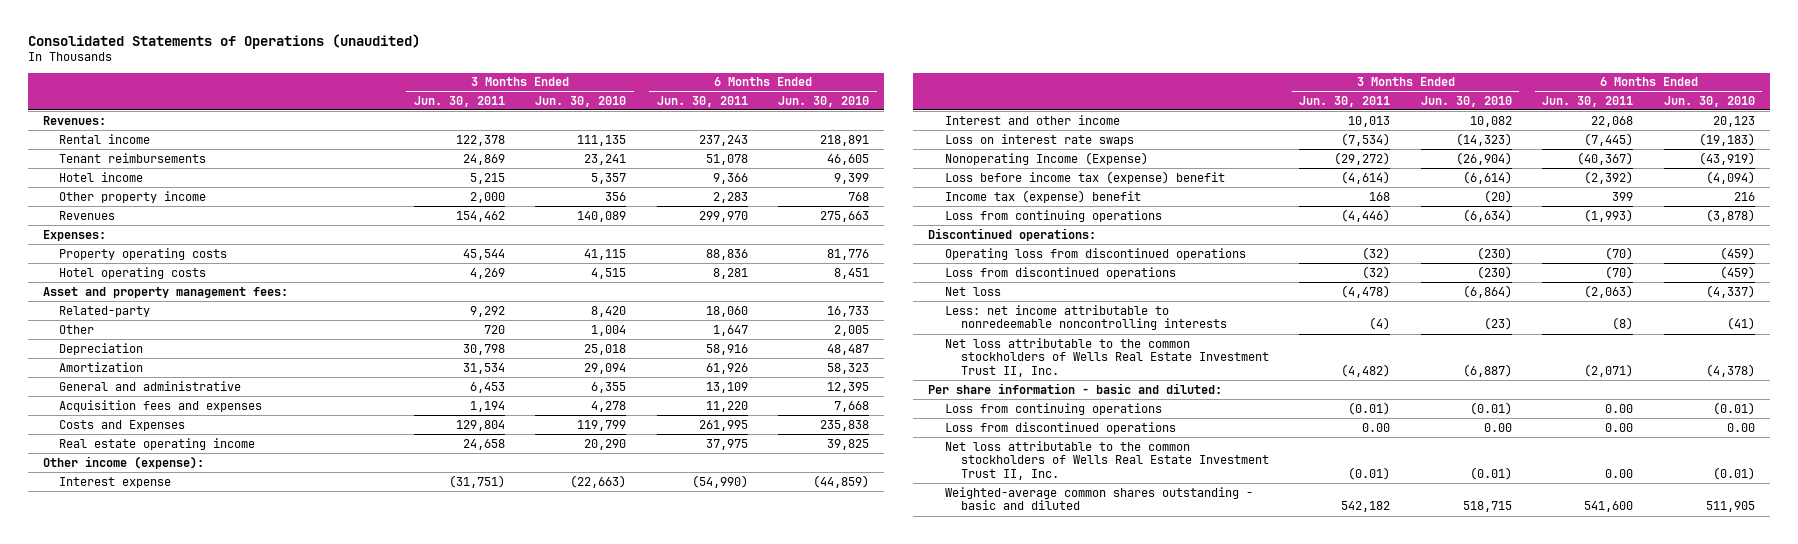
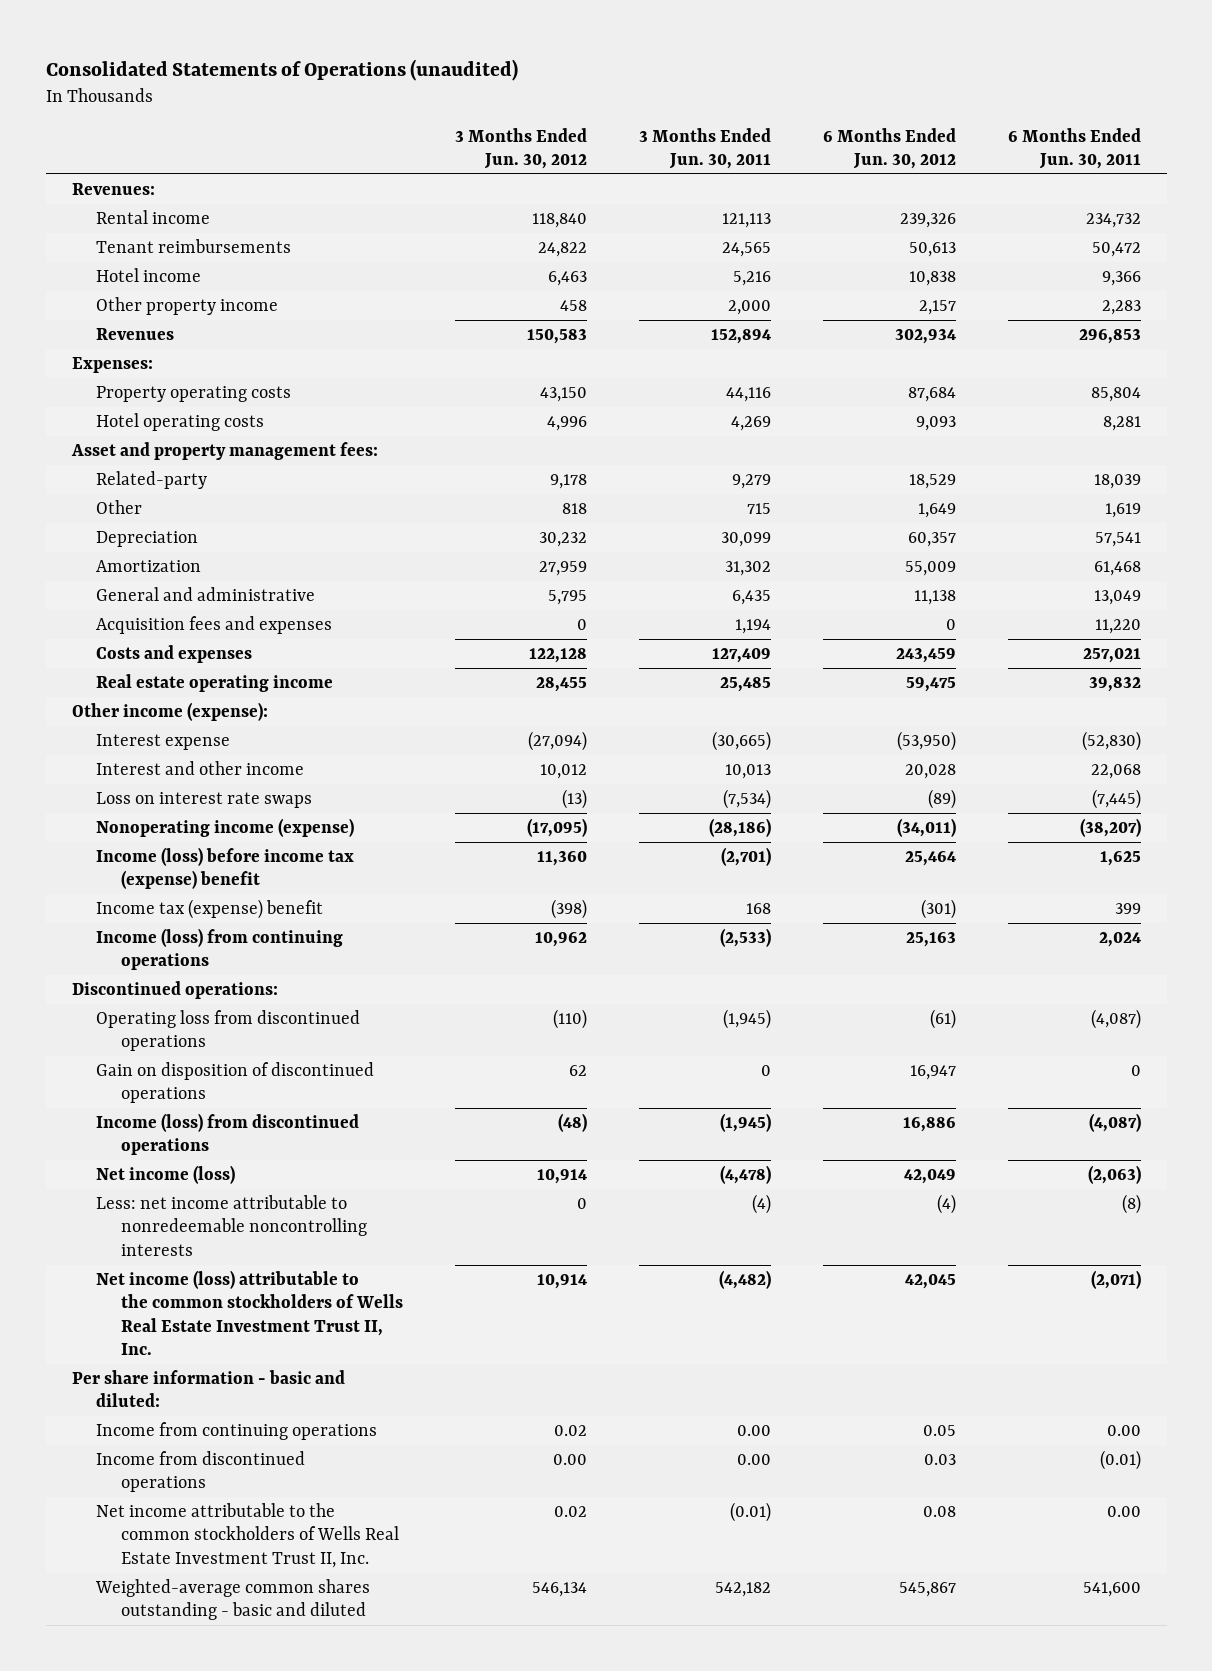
[535,95,627,107] Jun. 30, 2010 -> none
[778,95,870,107] Jun. 30, 2010 -> none
none -> [454,127,587,169] 3 Months Ended Jun. 30, 2012
none -> [822,127,956,169] 6 Months Ended Jun. 30, 2012
[455,134,505,146] 122,378 -> [721,212,771,228] 121,113
[698,134,748,146] 237,243 -> [1085,212,1141,228] 234,732
[462,153,505,165] 24,869 -> [721,241,771,257] 24,565
[705,153,748,165] 51,078 -> [1091,241,1141,257] 50,472
[469,172,505,184] 5,215 -> [732,270,771,286] 5,216
[455,210,505,222] 154,462 -> [710,328,771,344] 152,894
[698,210,748,222] 299,970 -> [1078,328,1141,344] 296,853
[462,248,505,260] 45,544 -> [725,386,771,402] 44,116
[705,248,748,260] 88,836 -> [1090,386,1141,402] 85,804
[469,305,505,317] 9,292 -> [731,473,771,489] 9,279
[705,305,748,317] 18,060 -> [1093,473,1141,489] 18,039
[483,324,505,334] 720 -> [746,502,771,514] 715
[712,324,748,336] 1,647 -> [1104,502,1141,518] 1,619
[462,343,505,355] 30,798 -> [720,531,771,547] 30,099
[705,343,748,355] 58,916 -> [1094,531,1141,547] 57,541
[462,362,505,374] 31,534 -> [724,560,771,576] 31,302
[705,362,748,374] 61,926 -> [1093,560,1141,576] 61,468
[469,381,505,393] 6,453 -> [731,589,771,605] 6,435
[705,381,748,393] 13,109 -> [1093,589,1141,605] 13,049
[59,419,186,431] Costs and Expenses -> [96,644,253,663] Costs and expenses
[455,419,505,431] 129,804 -> [711,647,771,663] 127,409
[698,419,748,431] 261,995 -> [1082,647,1141,663] 257,021
[462,438,505,450] 24,658 -> [719,676,771,692] 25,485
[705,438,748,450] 37,975 -> [1088,676,1141,692] 39,832
[448,474,505,488] (31,751) -> [711,730,771,751] (30,665)
[691,474,748,488] (54,990) -> [1081,730,1141,751] (52,830)
[944,151,1148,165] Nonoperating Income (Expense) -> [96,817,355,837] Nonoperating income (expense)
[1334,151,1391,165] (29,272) -> [708,817,771,837] (28,186)
[1577,151,1634,165] (40,367) -> [1079,817,1141,837] (38,207)
[944,170,1225,184] Loss before income tax (expense) benefit -> [96,846,355,890] Income (loss) before income tax (expense) benefit
[1341,170,1391,184] (4,614) -> [720,846,771,866] (2,701)
[1584,170,1634,184] (2,392) -> [1099,850,1141,866] 1,625
[944,209,1162,222] Loss from continuing operations -> [96,927,344,971] Income (loss) from continuing operations
[1341,208,1391,222] (4,446) -> [719,927,771,947] (2,533)
[1584,208,1634,222] (1,993) -> [1098,931,1141,947] 2,024
[1362,246,1391,260] (32) -> [722,1008,771,1029] (1,945)
[1605,246,1634,260] (70) -> [1090,1008,1141,1029] (4,087)
none -> [96,1061,375,1104] Gain on disposition of discontinued operations
[944,266,1176,279] Loss from discontinued operations -> [96,1112,360,1156] Income (loss) from discontinued operations
[1362,265,1391,279] (32) -> [719,1112,771,1132] (1,945)
[1605,265,1634,279] (70) -> [1088,1112,1141,1132] (4,087)
[944,286,1001,296] Net loss -> [96,1164,236,1184] Net income (loss)
[944,337,1269,378] Net loss attributable to the common stockholders of Wells Real Estate Investment Trust II, Inc. -> [96,1269,403,1356] Net income (loss) attributable to the common stockholders of Wells Real Estate Investment Trust II, Inc.
[944,402,1162,415] Loss from continuing operations -> [96,1421,378,1440] Income from continuing operations
[1348,401,1391,415] (0.01) -> [736,1424,771,1436] 0.00
[944,421,1176,434] Loss from discontinued operations -> [96,1450,306,1493] Income from discontinued operations
[1605,422,1634,432] 0.00 -> [1099,1449,1141,1470] (0.01)
[944,440,1269,481] Net loss attributable to the common stockholders of Wells Real Estate Investment Trust II, Inc. -> [96,1502,399,1568] Net income attributable to the common stockholders of Wells Real Estate Investment Trust II, Inc.

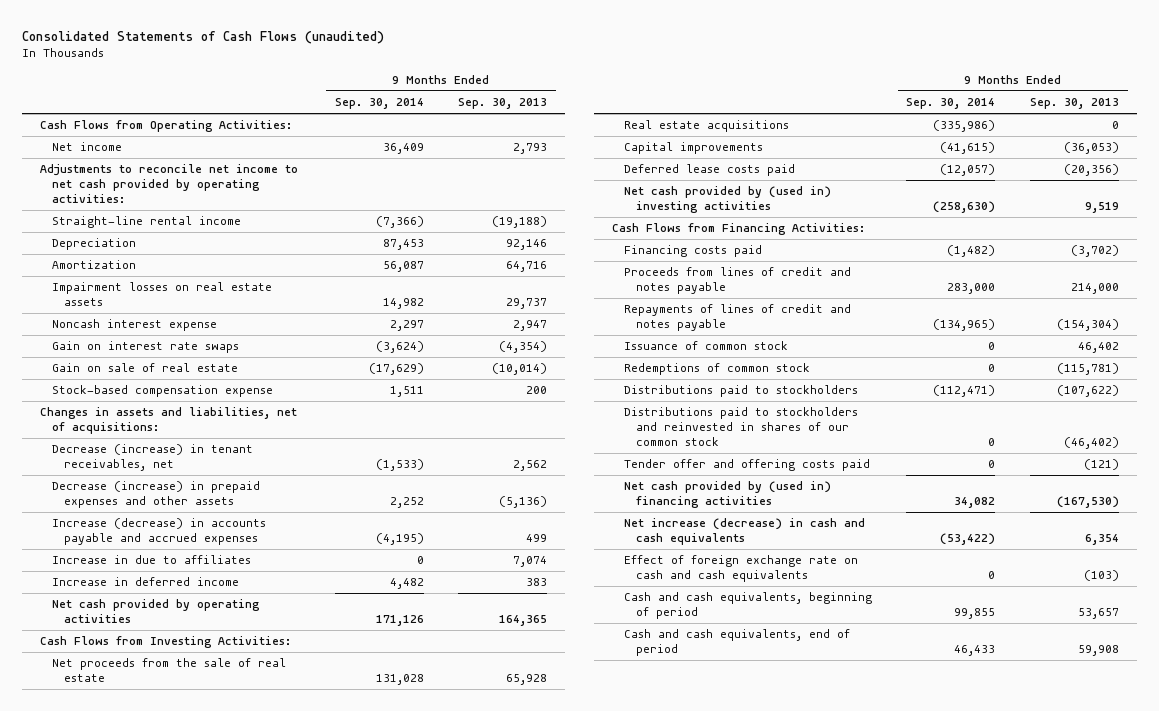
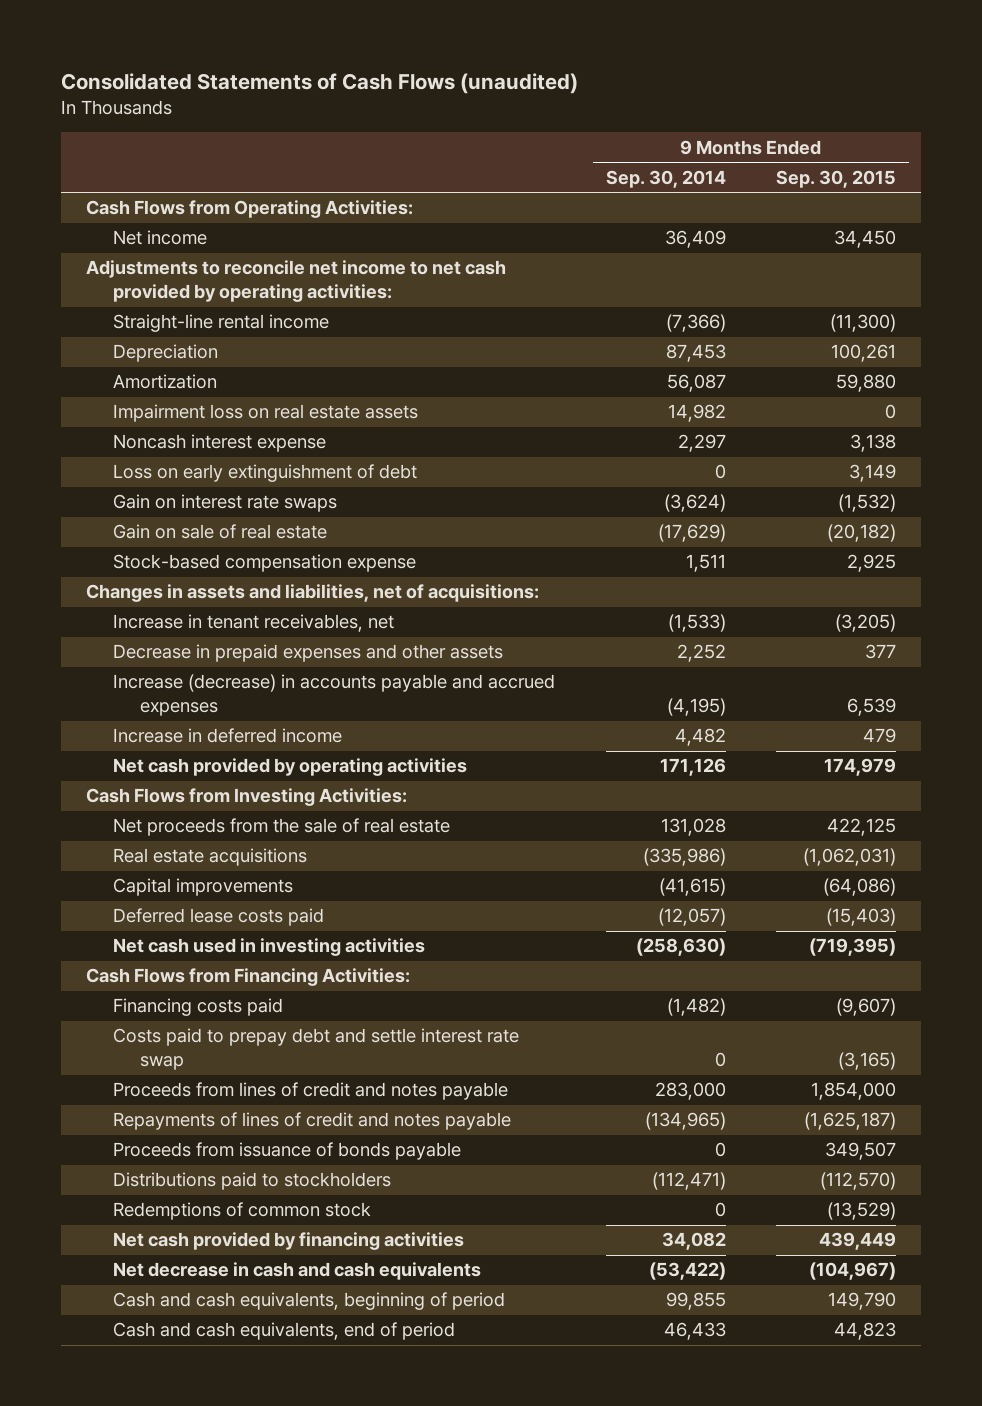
[458,98,548,110] Sep. 30, 2013 -> none
none -> [776,169,897,188] Sep. 30, 2015
[51,282,272,306] Impairment losses on real estate assets -> [113,404,419,423] Impairment loss on real estate assets
none -> [113,464,418,483] Loss on early extinguishment of debt
[51,444,253,471] Decrease (increase) in tenant receivables, net -> [113,614,395,633] Increase in tenant receivables, net
[51,481,260,508] Decrease (increase) in prepaid expenses and other assets -> [113,644,504,663] Decrease in prepaid expenses and other assets
[51,555,251,565] Increase in due to affiliates -> none
[623,186,831,213] Net cash provided by (used in) investing activities -> [113,938,426,957] Net cash used in investing activities
none -> [113,1028,520,1071] Costs paid to prepay debt and settle interest rate swap
[623,341,788,351] Issuance of common stock -> none
none -> [113,1142,462,1161] Proceeds from issuance of bonds payable
[623,407,858,446] Distributions paid to stockholders and reinvested in shares of our common stock -> none
[623,459,870,472] Tender offer and offering costs paid -> none
[623,555,858,582] Effect of foreign exchange rate on cash and cash equivalents -> none
[623,363,810,376] Redemptions of common stock -> [113,1202,372,1221] Redemptions of common stock
[623,481,831,508] Net cash provided by (used in) financing activities -> [113,1232,465,1251] Net cash provided by financing activities
[623,518,865,545] Net increase (decrease) in cash and cash equivalents -> [113,1262,482,1281] Net decrease in cash and cash equivalents

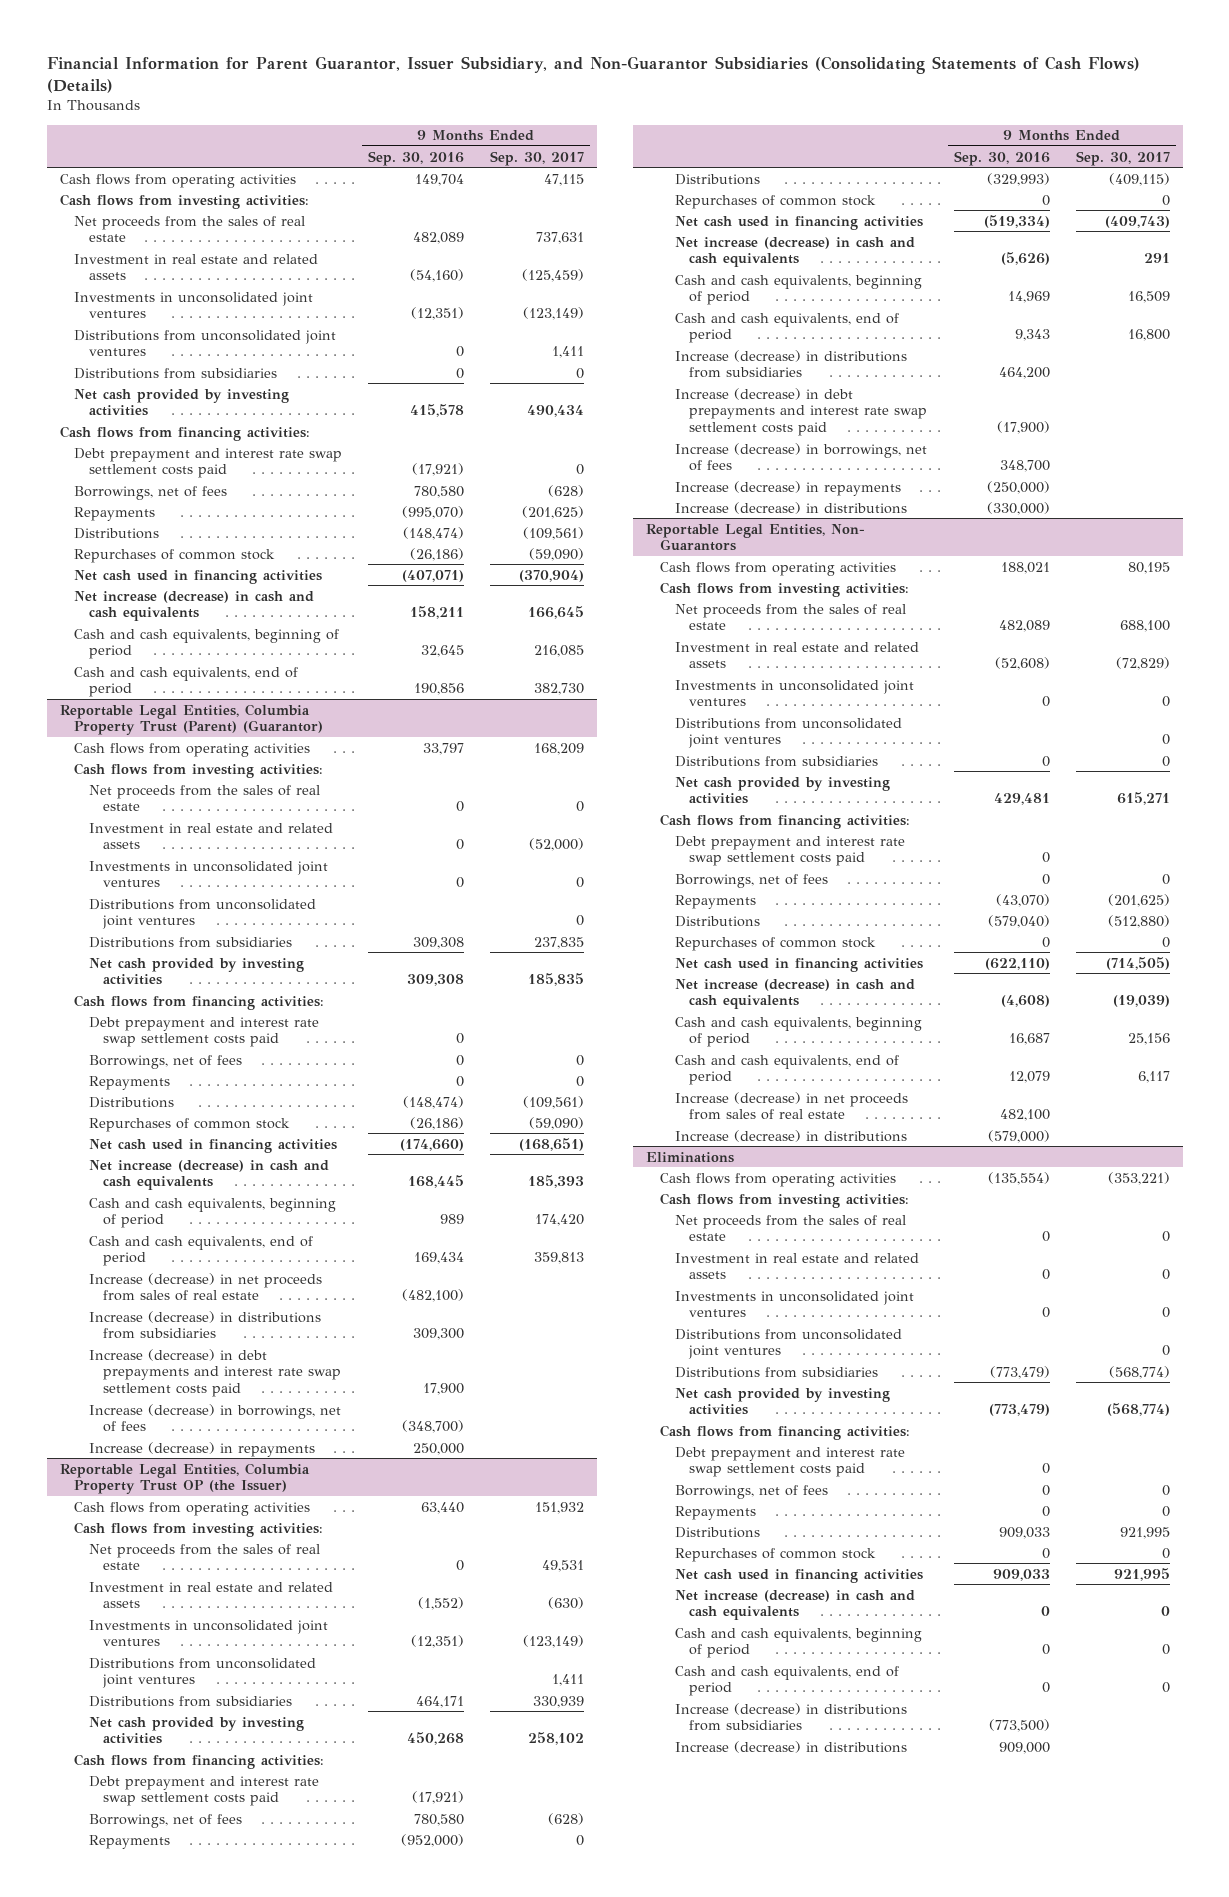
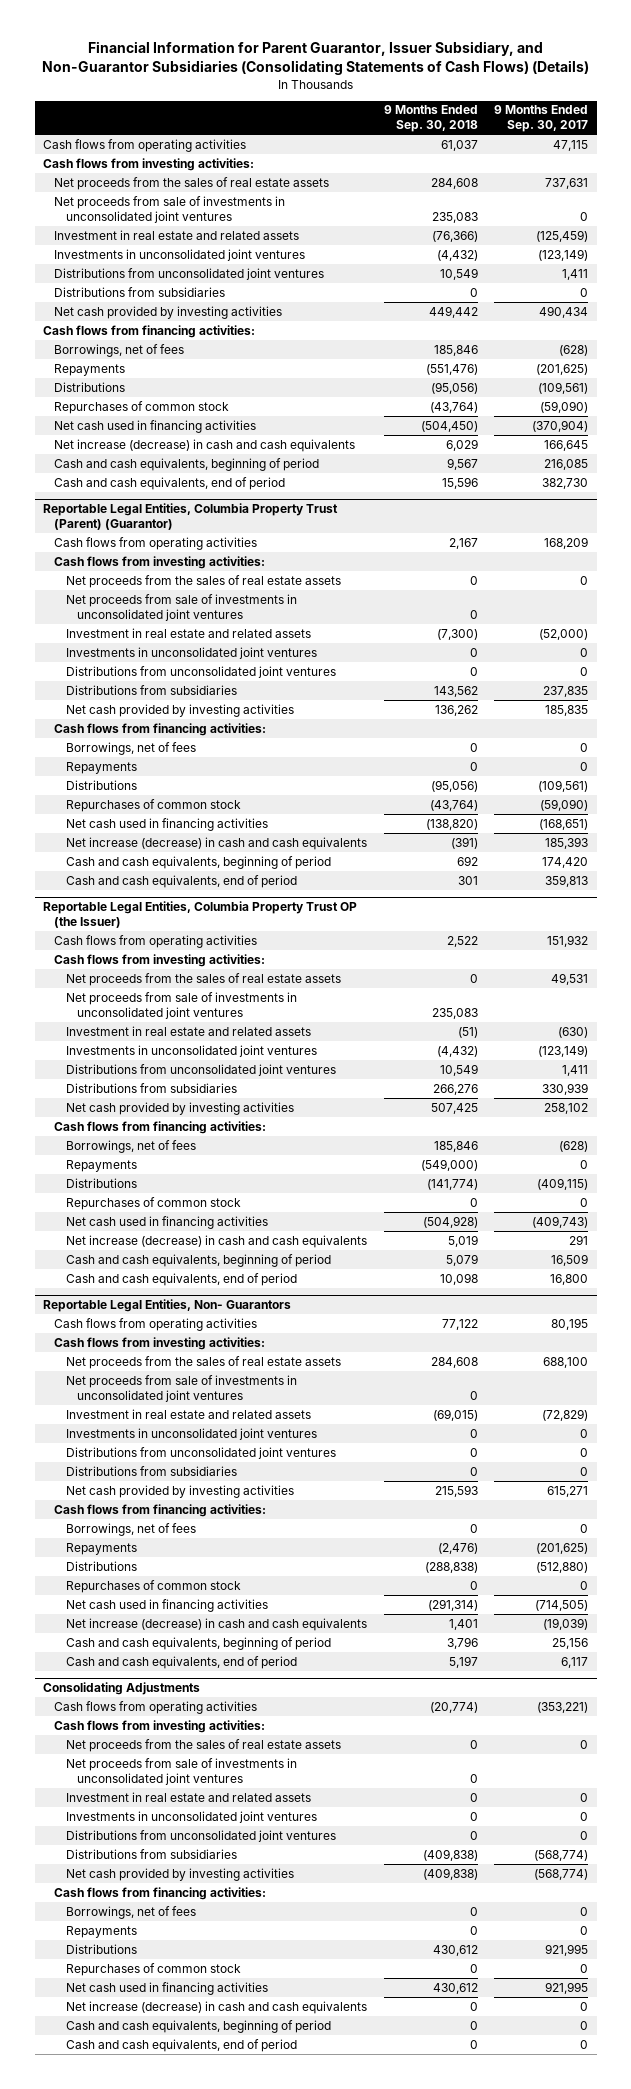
[368,150,465,166] Sep. 30, 2016 -> none
none -> [383,105,478,133] 9 Months Ended Sep. 30, 2018
[74,215,306,243] Net proceeds from the sales of real estate -> [54,176,330,190] Net proceeds from the sales of real estate assets
none -> [54,195,286,223] Net proceeds from sale of investments in unconsolidated joint ventures
[74,447,343,479] Debt prepayment and interest rate swap settlement costs paid -> none
[88,784,320,812] Net proceeds from the sales of real estate -> [65,574,341,588] Net proceeds from the sales of real estate assets
none -> [65,593,297,621] Net proceeds from sale of investments in unconsolidated joint ventures
[88,1016,319,1048] Debt prepayment and interest rate swap settlement costs paid -> none
[88,1272,322,1302] Increase (decrease) in net proceeds from sales of real estate -> none
[88,1310,321,1340] Increase (decrease) in distributions from subsidiaries -> none
[88,1348,342,1397] Increase (decrease) in debt prepayments and interest rate swap settlement costs paid -> none
[88,1403,341,1433] Increase (decrease) in borrowings, net of fees -> none
[88,1441,315,1457] Increase (decrease) in repayments -> none
[88,1543,320,1571] Net proceeds from the sales of real estate -> [65,972,341,986] Net proceeds from the sales of real estate assets
none -> [65,991,297,1019] Net proceeds from sale of investments in unconsolidated joint ventures
[88,1775,319,1807] Debt prepayment and interest rate swap settlement costs paid -> none
[674,349,907,379] Increase (decrease) in distributions from subsidiaries -> none
[674,387,928,436] Increase (decrease) in debt prepayments and interest rate swap settlement costs paid -> none
[674,442,927,472] Increase (decrease) in borrowings, net of fees -> none
[674,480,901,496] Increase (decrease) in repayments -> none
[674,501,907,514] Increase (decrease) in distributions -> none
[674,603,906,631] Net proceeds from the sales of real estate -> [65,1355,341,1369] Net proceeds from the sales of real estate assets
none -> [65,1374,297,1402] Net proceeds from sale of investments in unconsolidated joint ventures
[674,835,905,867] Debt prepayment and interest rate swap settlement costs paid -> none
[674,1091,908,1121] Increase (decrease) in net proceeds from sales of real estate -> none
[674,1129,907,1142] Increase (decrease) in distributions -> none
[645,1151,734,1163] Eliminations -> none
none -> [42,1682,200,1696] Consolidating Adjustments
[674,1214,906,1242] Net proceeds from the sales of real estate -> [65,1738,341,1752] Net proceeds from the sales of real estate assets
none -> [65,1757,297,1785] Net proceeds from sale of investments in unconsolidated joint ventures
[674,1446,905,1478] Debt prepayment and interest rate swap settlement costs paid -> none
[674,1702,907,1732] Increase (decrease) in distributions from subsidiaries -> none
[674,1740,907,1753] Increase (decrease) in distributions -> none

